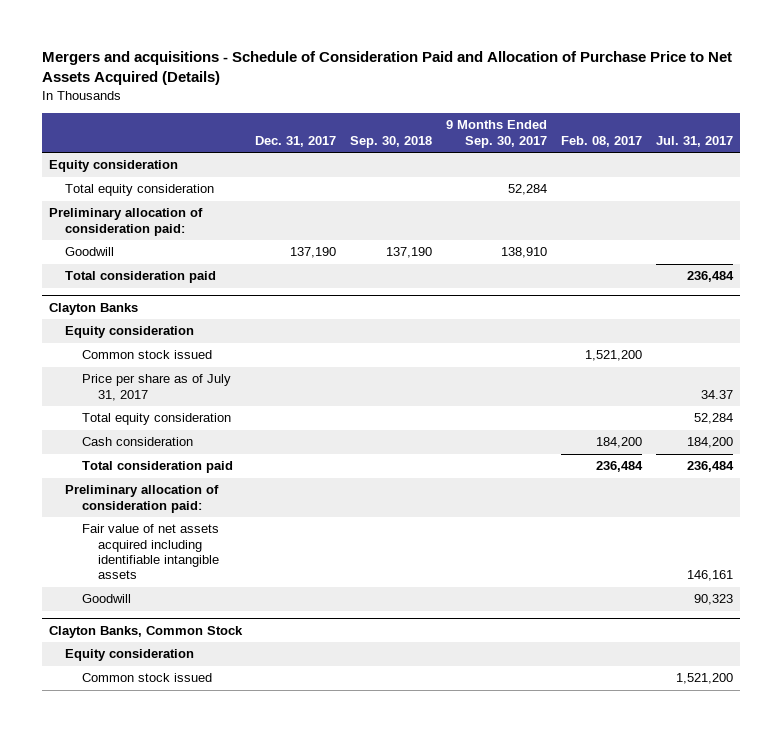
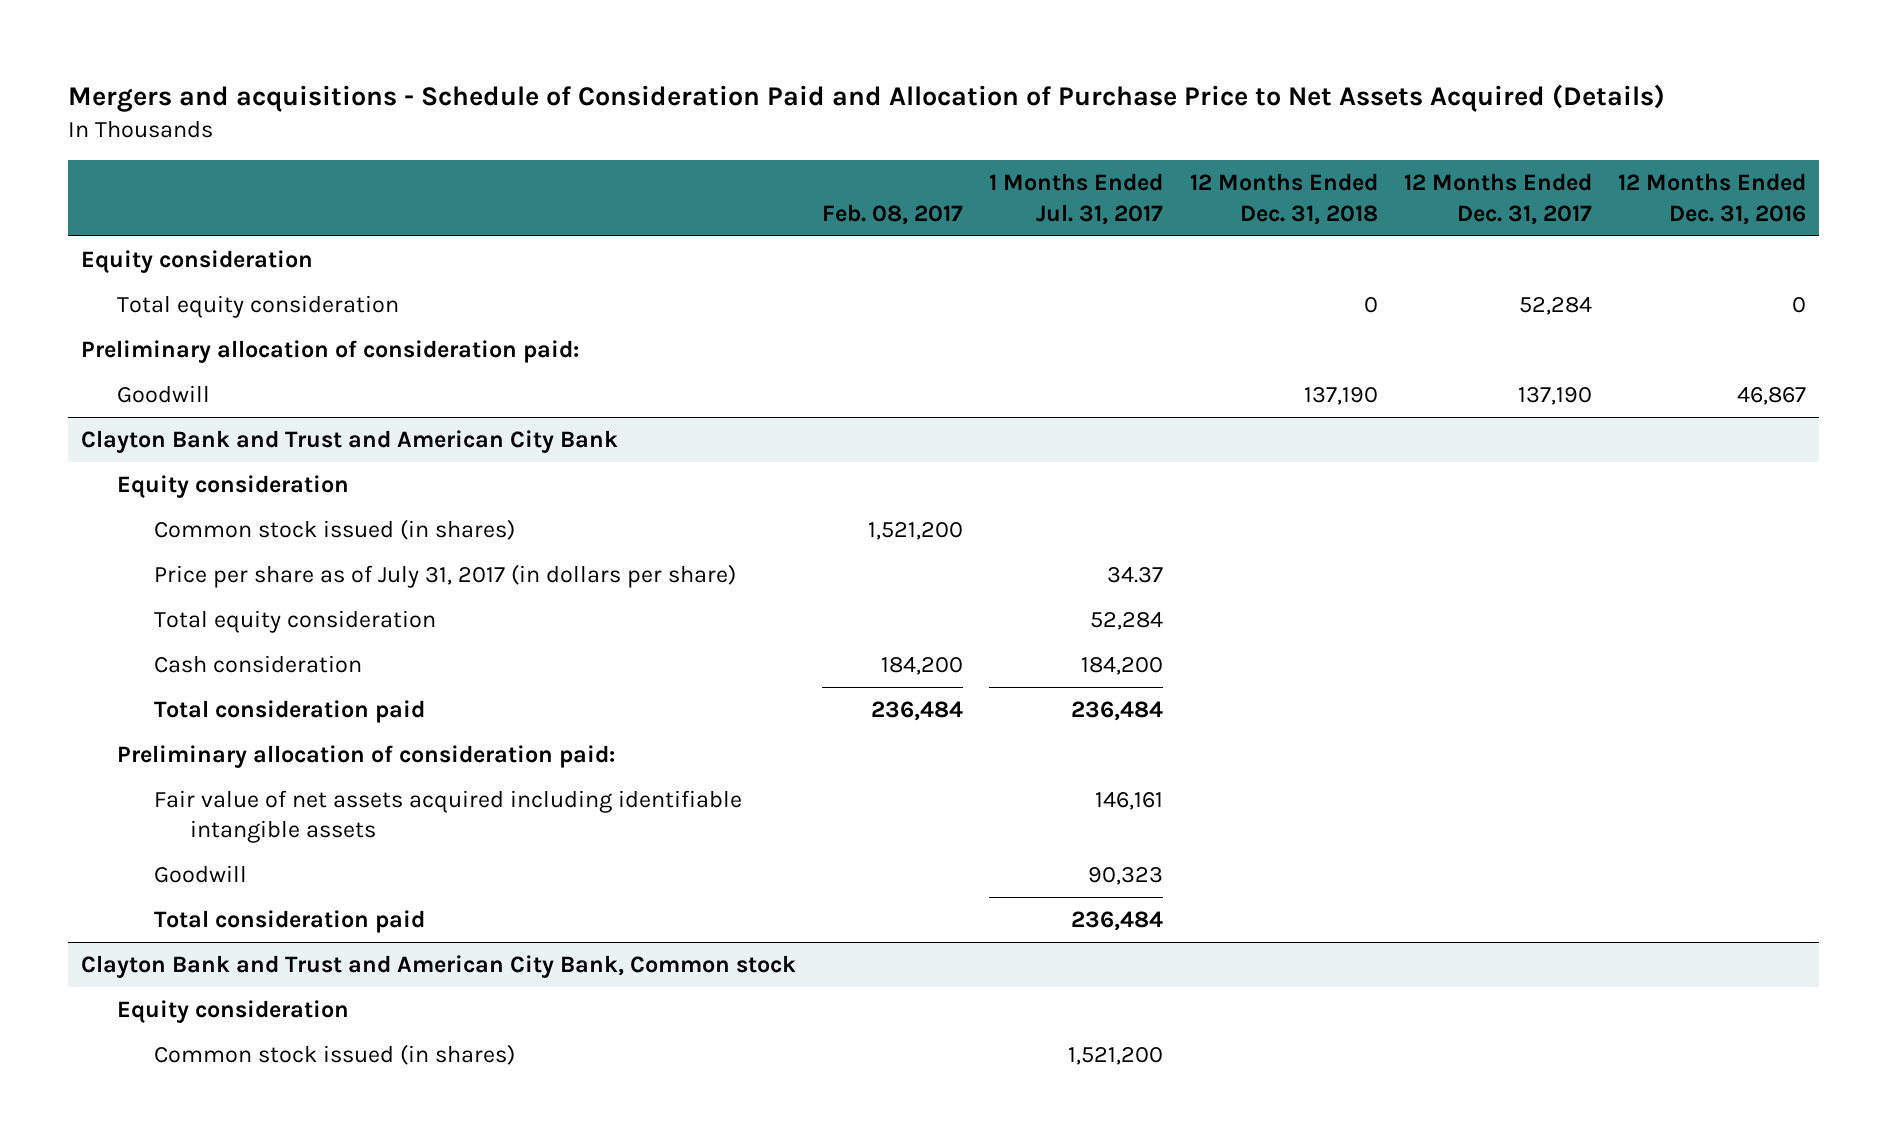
[255,135,337,147] Dec. 31, 2017 -> none
[350,135,433,148] Sep. 30, 2018 -> none
[446,120,548,148] 9 Months Ended Sep. 30, 2017 -> none
[656,135,734,147] Jul. 31, 2017 -> none
none -> [989,173,1164,225] 1 Months Ended Jul. 31, 2017
none -> [1189,173,1378,225] 12 Months Ended Dec. 31, 2018
none -> [1403,173,1592,225] 12 Months Ended Dec. 31, 2017
none -> [1618,173,1807,225] 12 Months Ended Dec. 31, 2016
[65,271,217,284] Total consideration paid -> none
[48,303,138,316] Clayton Banks -> [80,429,618,453] Clayton Bank and Trust and American City Bank
[81,350,212,360] Common stock issued -> [153,518,515,540] Common stock issued (in shares)
[81,374,231,401] Price per share as of July 31, 2017 -> [153,563,736,588] Price per share as of July 31, 2017 (in dollars per share)
none -> [153,909,425,933] Total consideration paid
[48,626,243,639] Clayton Banks, Common Stock -> [80,954,796,978] Clayton Bank and Trust and American City Bank, Common stock
[81,673,212,683] Common stock issued -> [153,1043,515,1065] Common stock issued (in shares)

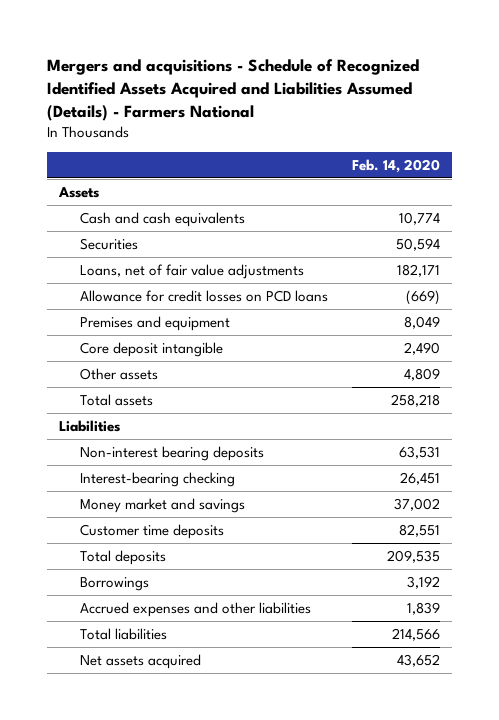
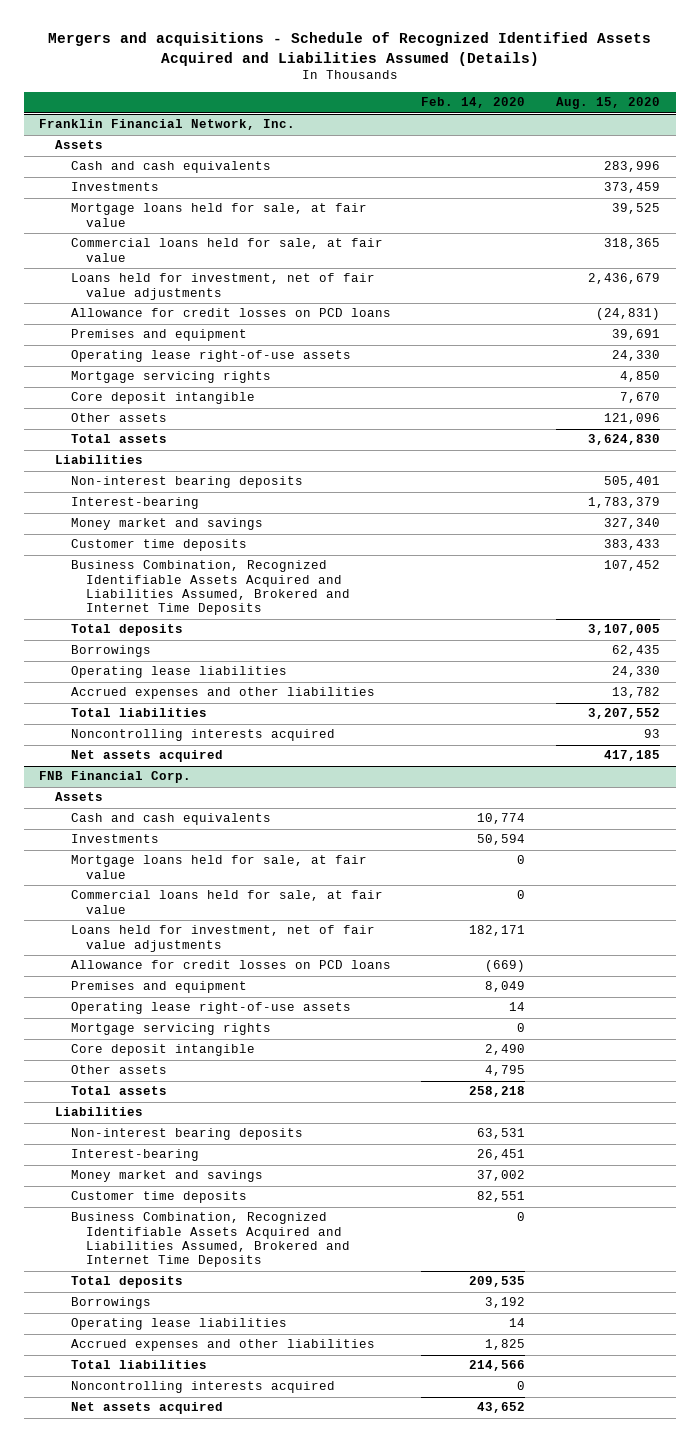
[47,58,420,121] Mergers and acquisitions - Schedule of Recognized Identified Assets Acquired and Liabilities Assumed (Details) - Farmers National -> [47,32,651,66] Mergers and acquisitions - Schedule of Recognized Identified Assets Acquired and Liabilities Assumed (Details)
none -> [556,97,661,110] Aug. 15, 2020
none -> [39,119,296,131] Franklin Financial Network, Inc.
none -> [54,140,103,150] Assets
none -> [70,161,271,174] Cash and cash equivalents
none -> [70,182,159,192] Investments
none -> [70,203,367,227] Mortgage loans held for sale, at fair value
none -> [70,238,383,262] Commercial loans held for sale, at fair value
none -> [70,273,375,300] Loans held for investment, net of fair value adjustments
none -> [70,308,391,318] Allowance for credit losses on PCD loans
none -> [70,329,247,342] Premises and equipment
none -> [70,350,351,363] Operating lease right-of-use assets
none -> [70,371,271,384] Mortgage servicing rights
none -> [70,392,255,405] Core deposit intangible
none -> [70,413,167,423] Other assets
none -> [70,434,167,444] Total assets
none -> [54,455,143,465] Liabilities
none -> [70,476,303,489] Non-interest bearing deposits
none -> [70,497,199,510] Interest-bearing
none -> [70,518,263,531] Money market and savings
none -> [70,539,247,552] Customer time deposits
none -> [70,560,351,616] Business Combination, Recognized Identifiable Assets Acquired and Liabilities Assumed, Brokered and Internet Time Deposits
none -> [70,624,183,637] Total deposits
none -> [70,645,151,658] Borrowings
none -> [70,666,287,679] Operating lease liabilities
none -> [70,687,375,700] Accrued expenses and other liabilities
none -> [70,708,207,718] Total liabilities
none -> [70,729,335,742] Noncontrolling interests acquired
none -> [70,750,223,763] Net assets acquired
none -> [39,771,192,784] FNB Financial Corp.
[79,237,138,250] Securities -> [70,834,159,844] Investments
none -> [70,855,367,879] Mortgage loans held for sale, at fair value
none -> [70,890,383,914] Commercial loans held for sale, at fair value
[79,263,304,279] Loans, net of fair value adjustments -> [70,925,375,952] Loans held for investment, net of fair value adjustments
none -> [70,1002,351,1015] Operating lease right-of-use assets
none -> [70,1023,271,1036] Mortgage servicing rights
[403,367,440,381] 4,809 -> [485,1065,526,1077] 4,795
[79,471,235,487] Interest-bearing checking -> [70,1149,199,1162] Interest-bearing
none -> [70,1212,351,1268] Business Combination, Recognized Identifiable Assets Acquired and Liabilities Assumed, Brokered and Internet Time Deposits
none -> [70,1318,287,1331] Operating lease liabilities
[406,601,440,615] 1,839 -> [485,1339,526,1351] 1,825
none -> [70,1381,335,1394] Noncontrolling interests acquired

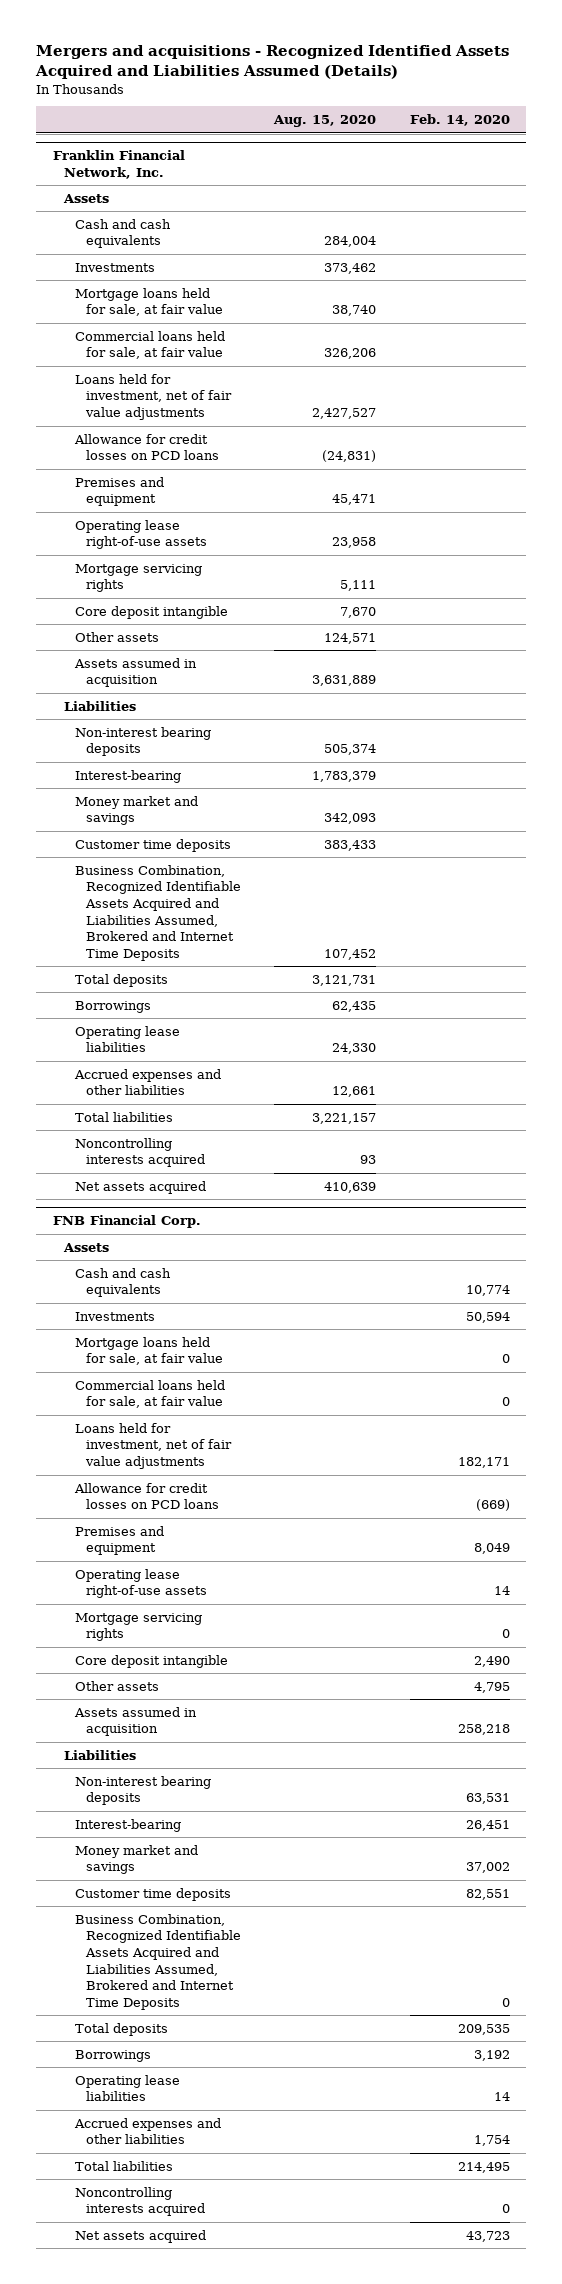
[47,32,651,66] Mergers and acquisitions - Schedule of Recognized Identified Assets Acquired and Liabilities Assumed (Details) -> [35,45,510,80] Mergers and acquisitions - Recognized Identified Assets Acquired and Liabilities Assumed (Details)
[604,161,661,173] 283,996 -> [324,236,377,248] 284,004
[604,182,661,194] 373,459 -> [324,262,377,274] 373,462
[612,203,661,215] 39,525 -> [332,305,377,317] 38,740
[604,238,661,250] 318,365 -> [324,348,377,360] 326,206
[588,273,661,285] 2,436,679 -> [312,408,377,420] 2,427,527
[612,329,661,341] 39,691 -> [332,494,377,506] 45,471
[612,350,661,362] 24,330 -> [332,537,377,549] 23,958
[620,371,661,383] 4,850 -> [340,580,377,592] 5,111
[604,413,661,425] 121,096 -> [324,632,377,644] 124,571
[70,434,167,444] Total assets -> [73,657,197,688] Assets assumed in acquisition
[588,434,661,446] 3,624,830 -> [312,675,377,687] 3,631,889
[604,476,661,488] 505,401 -> [324,744,377,756] 505,374
[604,518,661,530] 327,340 -> [324,813,377,825] 342,093
[588,624,661,636] 3,107,005 -> [312,974,377,986] 3,121,731
[612,687,661,699] 13,782 -> [332,1086,377,1098] 12,661
[588,708,661,720] 3,207,552 -> [312,1112,377,1124] 3,221,157
[604,750,661,762] 417,185 -> [324,1181,377,1193] 410,639
[70,1086,167,1096] Total assets -> [73,1706,197,1737] Assets assumed in acquisition
[485,1339,526,1351] 1,825 -> [473,2135,510,2147] 1,754
[469,1360,526,1372] 214,566 -> [457,2161,510,2173] 214,495
[477,1402,526,1414] 43,652 -> [465,2230,510,2242] 43,723

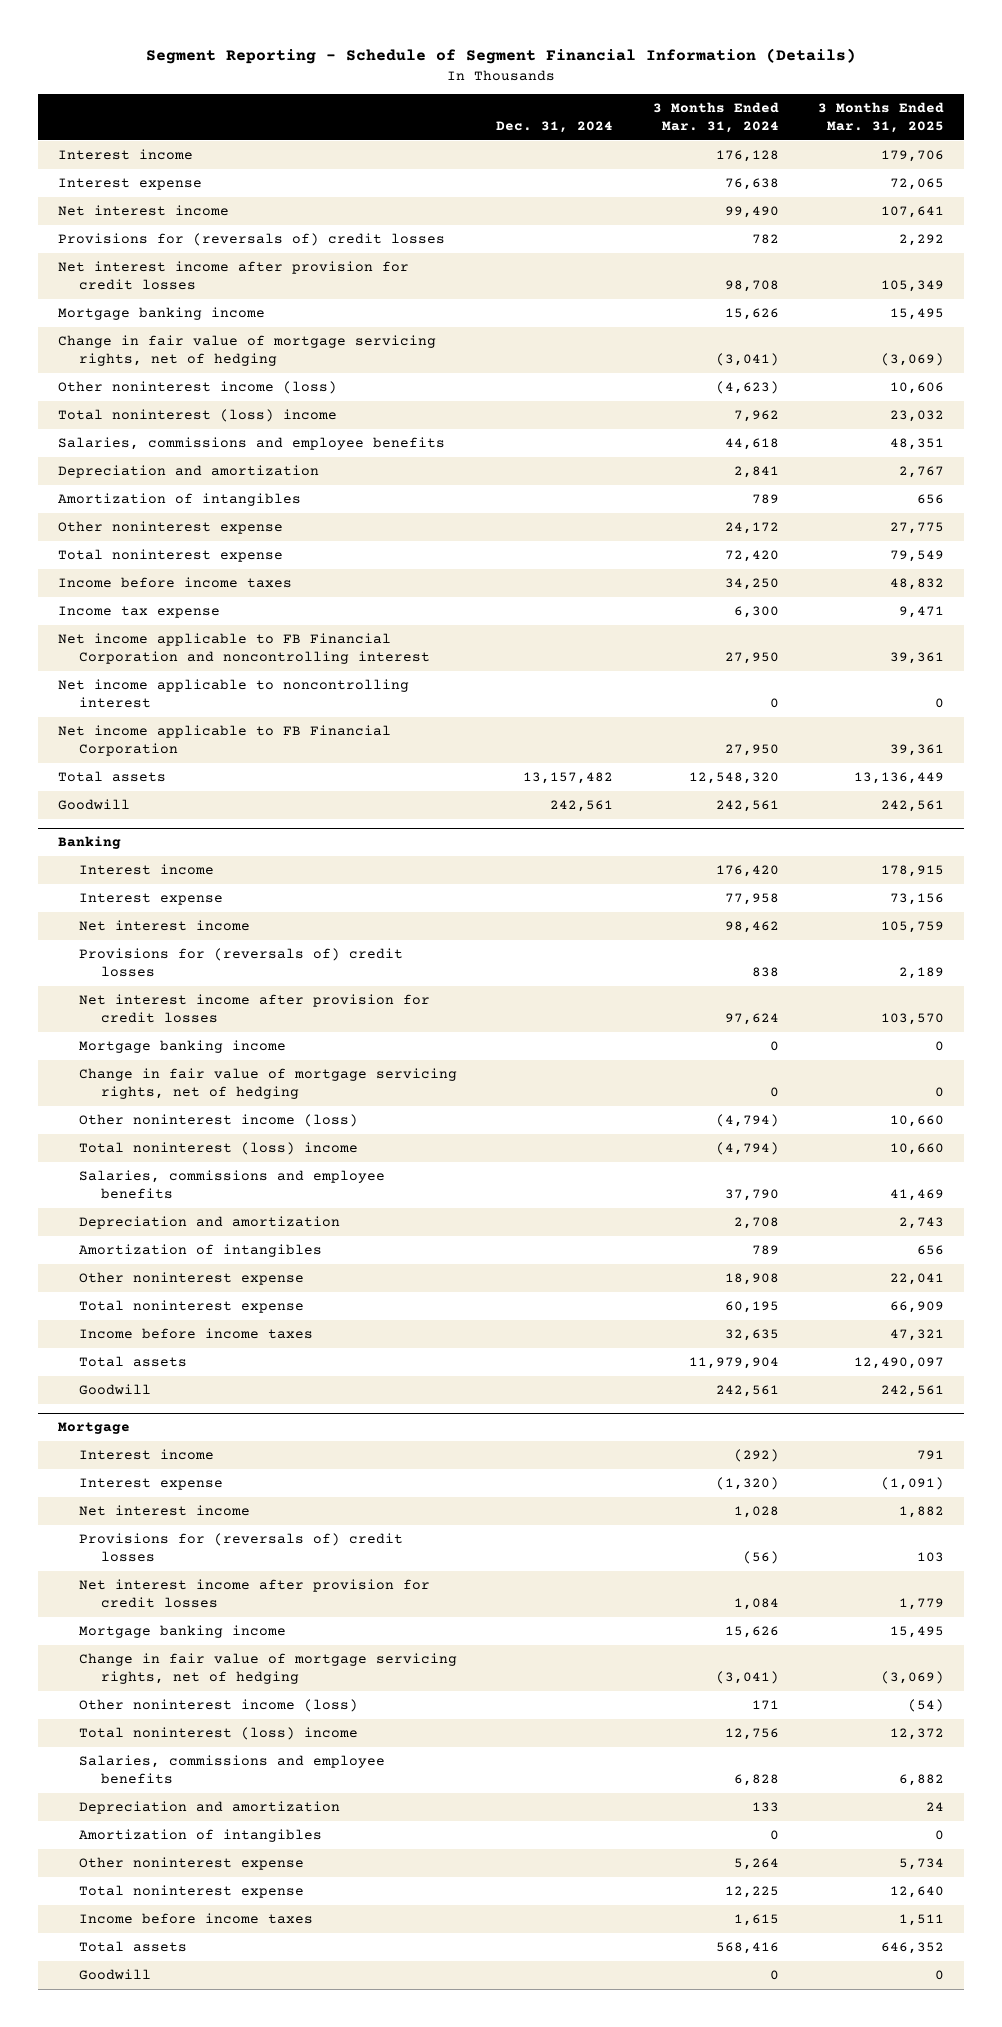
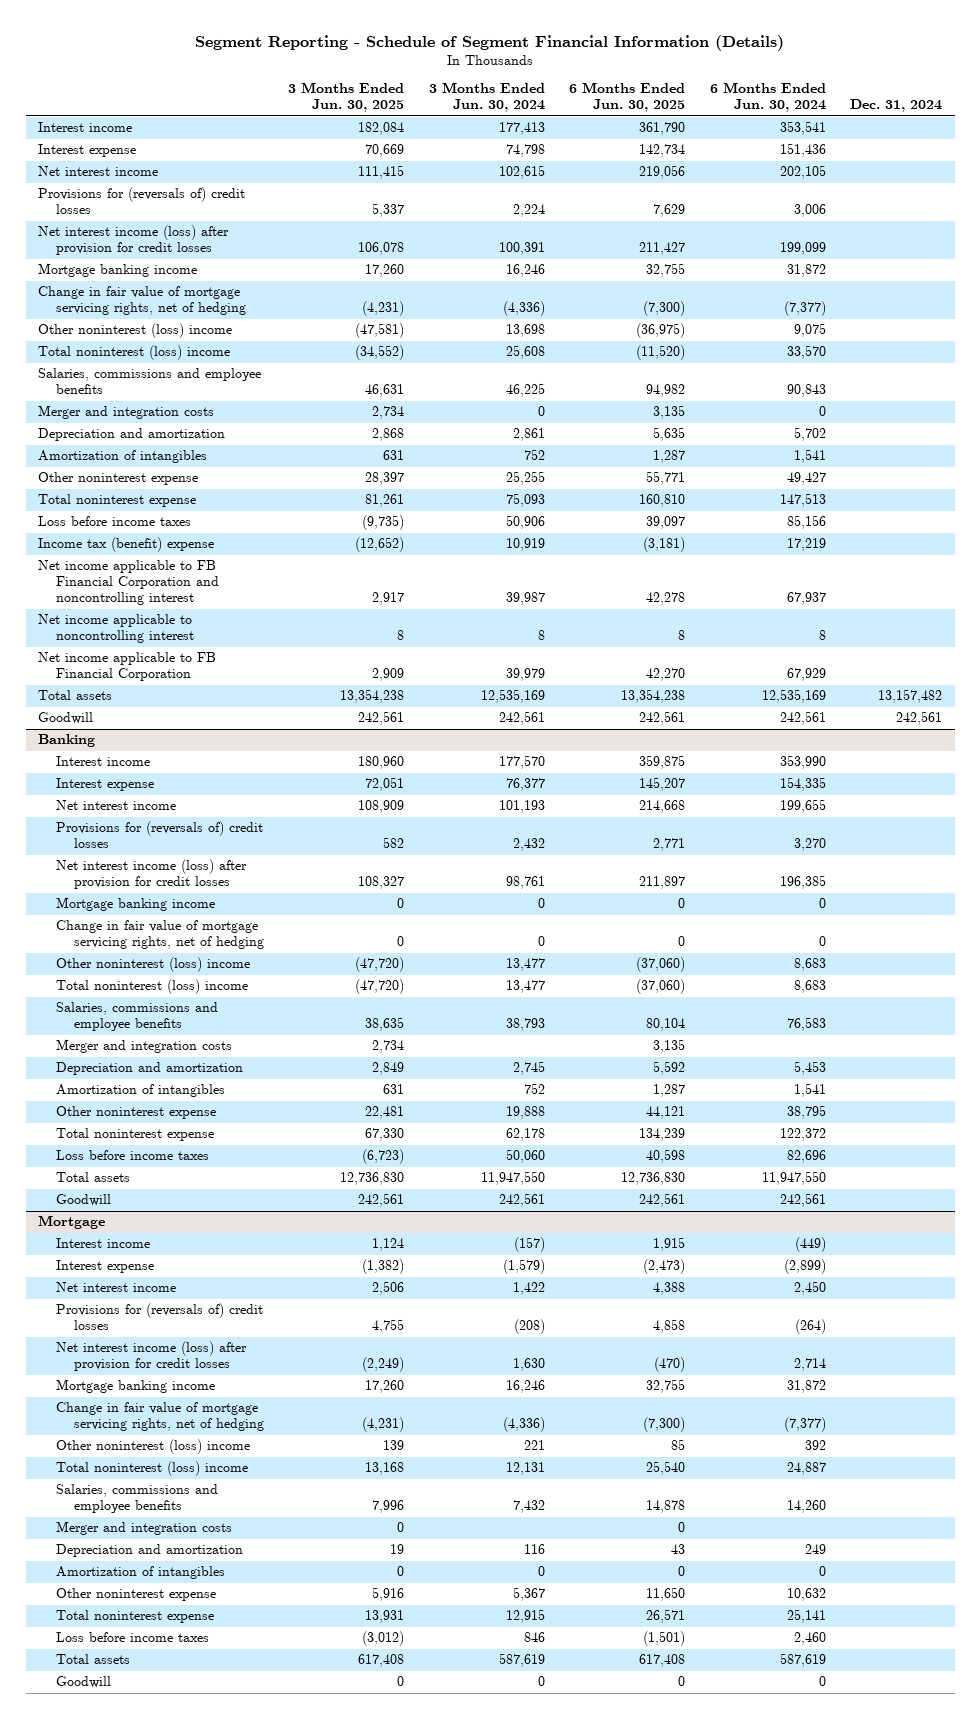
[652,101,779,134] 3 Months Ended Mar. 31, 2024 -> none
[818,101,945,134] 3 Months Ended Mar. 31, 2025 -> none
none -> [288,82,405,113] 3 Months Ended Jun. 30, 2025
none -> [428,82,545,113] 3 Months Ended Jun. 30, 2024
none -> [569,82,686,113] 6 Months Ended Jun. 30, 2025
none -> [709,82,826,113] 6 Months Ended Jun. 30, 2024
[57,261,409,291] Net interest income after provision for credit losses -> [38,225,230,256] Net interest income (loss) after provision for credit losses
[57,381,337,395] Other noninterest income (loss) -> [38,323,233,339] Other noninterest (loss) income
none -> [38,405,215,420] Merger and integration costs
[57,577,292,589] Income before income taxes -> [38,516,192,527] Loss before income taxes
[57,606,220,619] Income tax expense -> [38,537,215,553] Income tax (benefit) expense
[79,994,431,1024] Net interest income after provision for credit losses -> [56,859,248,890] Net interest income (loss) after provision for credit losses
[79,1114,359,1128] Other noninterest income (loss) -> [56,957,251,973] Other noninterest (loss) income
none -> [56,1039,233,1054] Merger and integration costs
[79,1328,314,1340] Income before income taxes -> [56,1150,210,1161] Loss before income taxes
[79,1579,431,1609] Net interest income after provision for credit losses -> [56,1341,248,1372] Net interest income (loss) after provision for credit losses
[79,1699,359,1713] Other noninterest income (loss) -> [56,1439,251,1455] Other noninterest (loss) income
none -> [56,1521,233,1536] Merger and integration costs
[79,1913,314,1925] Income before income taxes -> [56,1632,210,1643] Loss before income taxes

